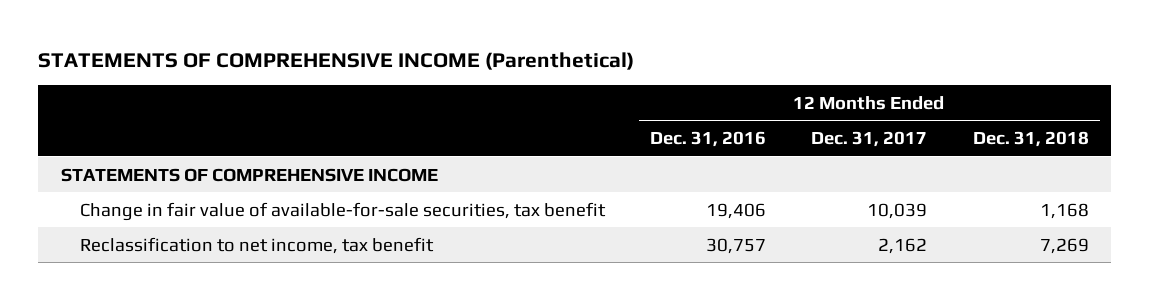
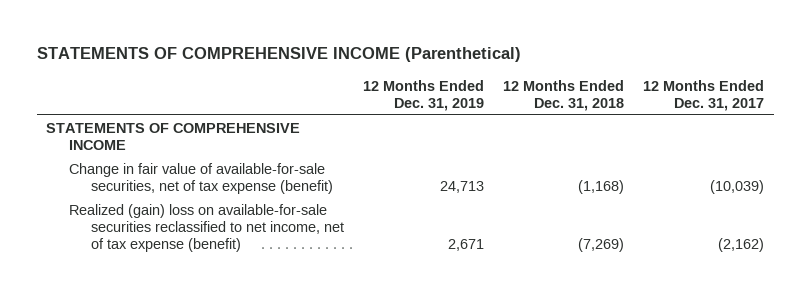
[650,131,767,148] Dec. 31, 2016 -> none
none -> [363,80,485,111] 12 Months Ended Dec. 31, 2019
[79,201,606,221] Change in fair value of available-for-sale securities, tax benefit -> [68,163,333,194] Change in fair value of available-for-sale securities, net of tax expense (benefit)
[867,202,928,219] 10,039 -> [710,179,765,194] (10,039)
[1039,202,1089,219] 1,168 -> [578,179,625,194] (1,168)
[79,236,434,254] Reclassification to net income, tax benefit -> [68,204,344,252] Realized (gain) loss on available-for-sale securities reclassified to net income, net of tax expense (benefit)
[878,237,928,254] 2,162 -> [718,237,765,252] (2,162)
[1039,237,1089,254] 7,269 -> [578,237,625,252] (7,269)

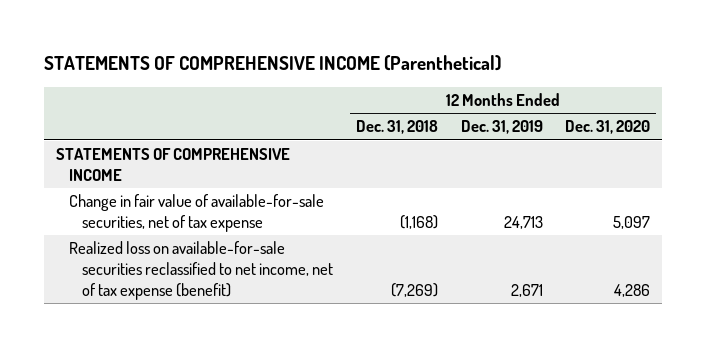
[643,80,765,111] 12 Months Ended Dec. 31, 2017 -> none
none -> [565,120,651,135] Dec. 31, 2020
[68,163,333,194] Change in fair value of available-for-sale securities, net of tax expense (benefit) -> [69,194,325,232] Change in fair value of available-for-sale securities, net of tax expense
[68,204,344,252] Realized (gain) loss on available-for-sale securities reclassified to net income, net of tax expense (benefit) -> [69,241,334,300] Realized loss on available-for-sale securities reclassified to net income, net of tax expense (benefit)

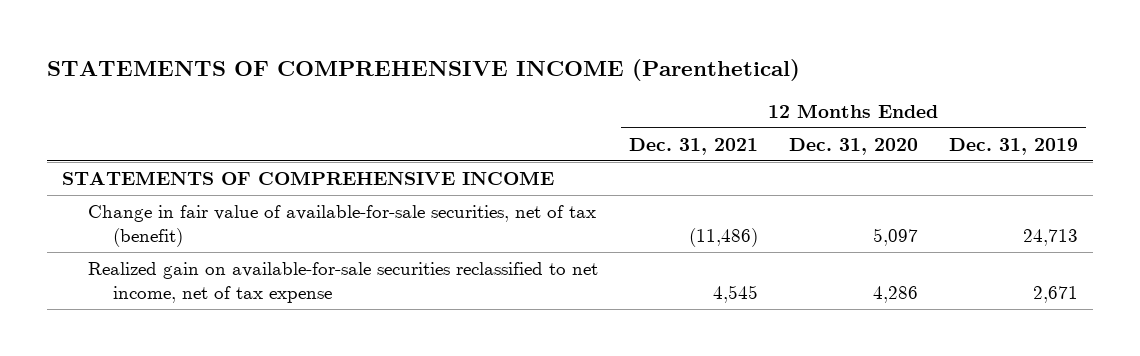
[355,120,438,135] Dec. 31, 2018 -> none
none -> [628,137,758,155] Dec. 31, 2021
[69,194,325,232] Change in fair value of available-for-sale securities, net of tax expense -> [87,204,596,247] Change in fair value of available-for-sale securities, net of tax (benefit)
[69,241,334,300] Realized loss on available-for-sale securities reclassified to net income, net of tax expense (benefit) -> [87,261,598,303] Realized gain on available-for-sale securities reclassified to net income, net of tax expense

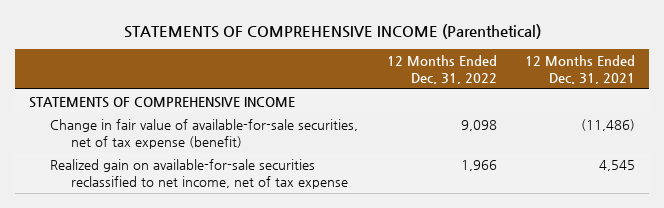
[788,137,918,155] Dec. 31, 2020 -> none
[948,137,1078,155] Dec. 31, 2019 -> none
none -> [386,55,497,85] 12 Months Ended Dec. 31, 2022
[87,204,596,247] Change in fair value of available-for-sale securities, net of tax (benefit) -> [50,119,359,149] Change in fair value of available-for-sale securities, net of tax expense (benefit)

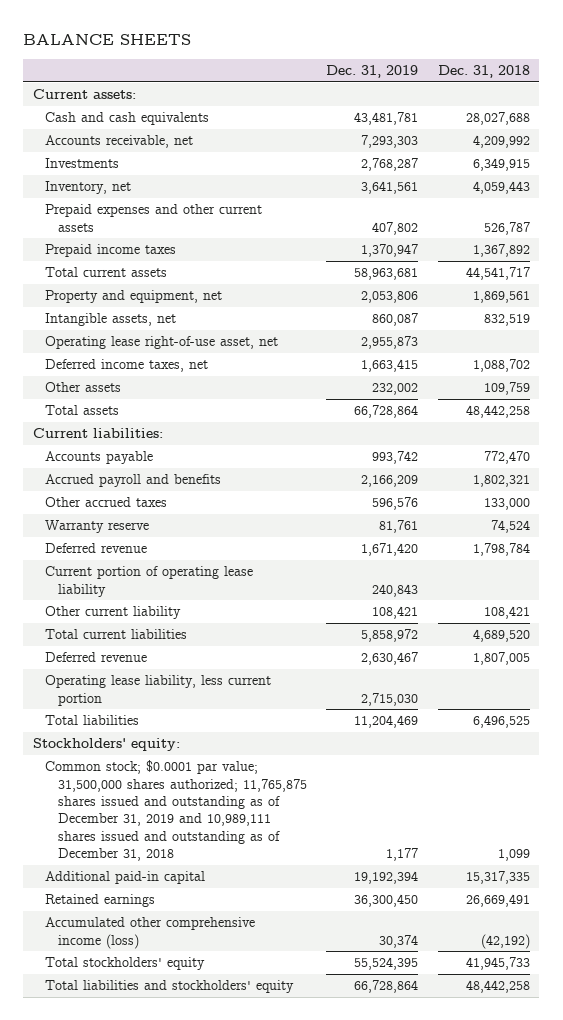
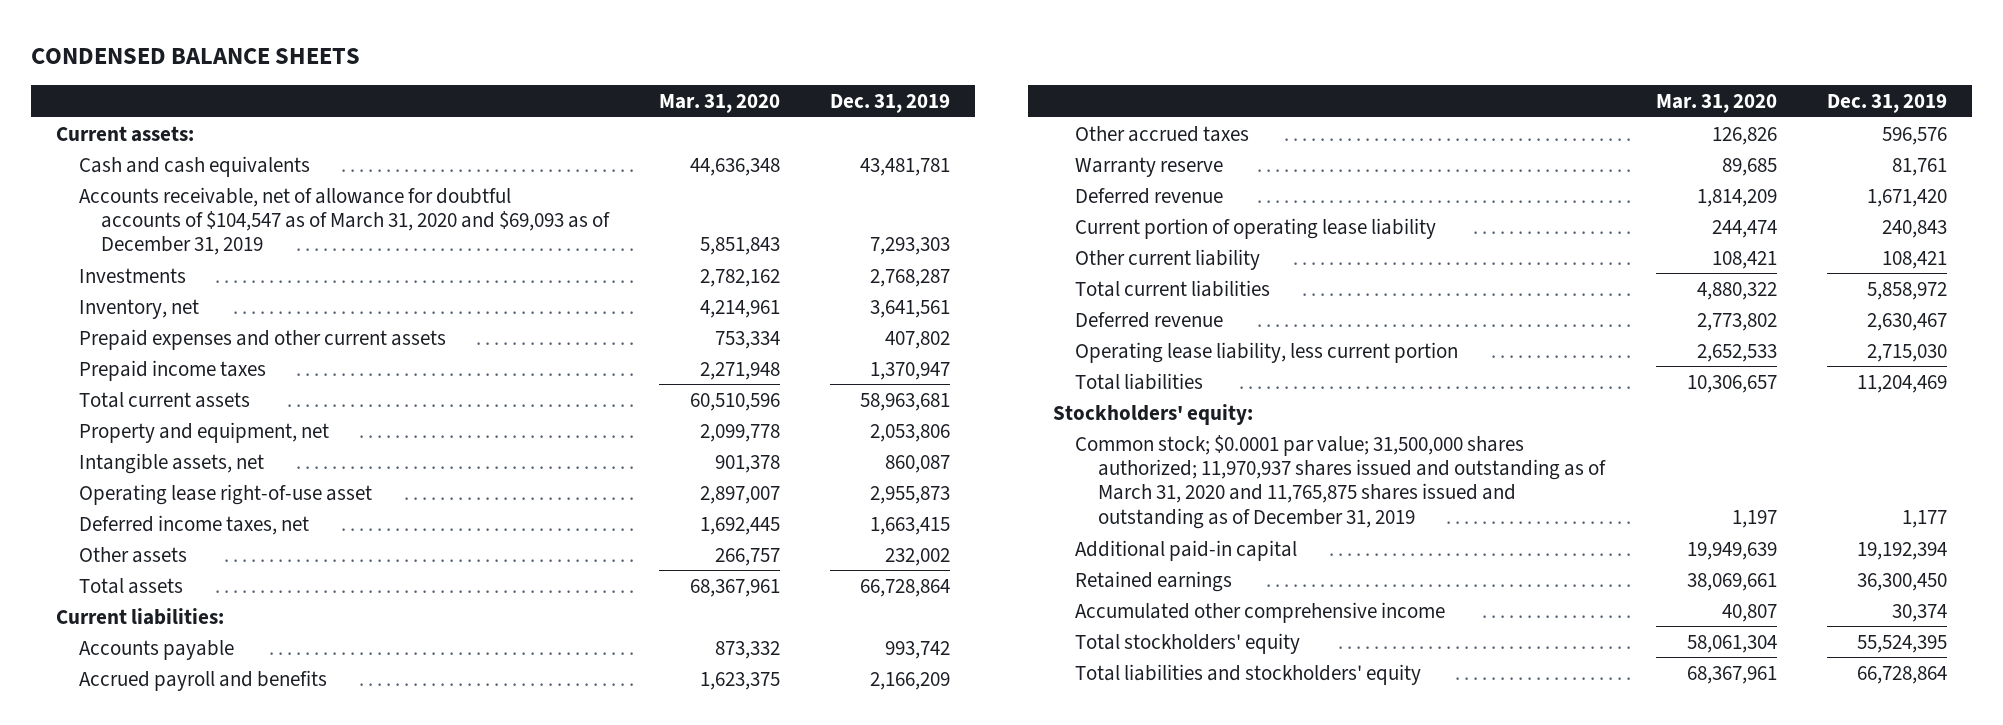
[23,33,192,45] BALANCE SHEETS -> [31,48,361,65] CONDENSED BALANCE SHEETS
[437,64,530,78] Dec. 31, 2018 -> none
none -> [659,93,781,113] Mar. 31, 2020
[45,135,194,149] Accounts receivable, net -> [78,186,611,256] Accounts receivable, net of allowance for doubtful accounts of $104,547 as of March 31, 2020 and $69,093 as of December 31, 2019
[45,336,279,350] Operating lease right-of-use asset, net -> [78,483,372,505] Operating lease right-of-use asset
[45,760,307,861] Common stock; $0.0001 par value; 31,500,000 shares authorized; 11,765,875 shares issued and outstanding as of December 31, 2019 and 10,989,111 shares issued and outstanding as of December 31, 2018 -> [1075,434,1606,529] Common stock; $0.0001 par value; 31,500,000 shares authorized; 11,970,937 shares issued and outstanding as of March 31, 2020 and 11,765,875 shares issued and outstanding as of December 31, 2019
[45,917,256,949] Accumulated other comprehensive income (loss) -> [1075,601,1446,623] Accumulated other comprehensive income

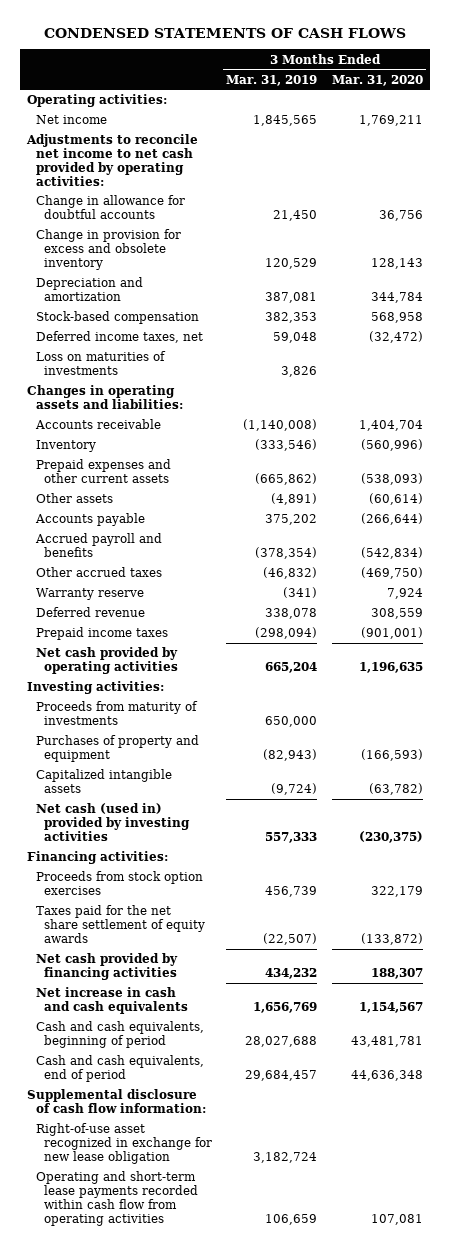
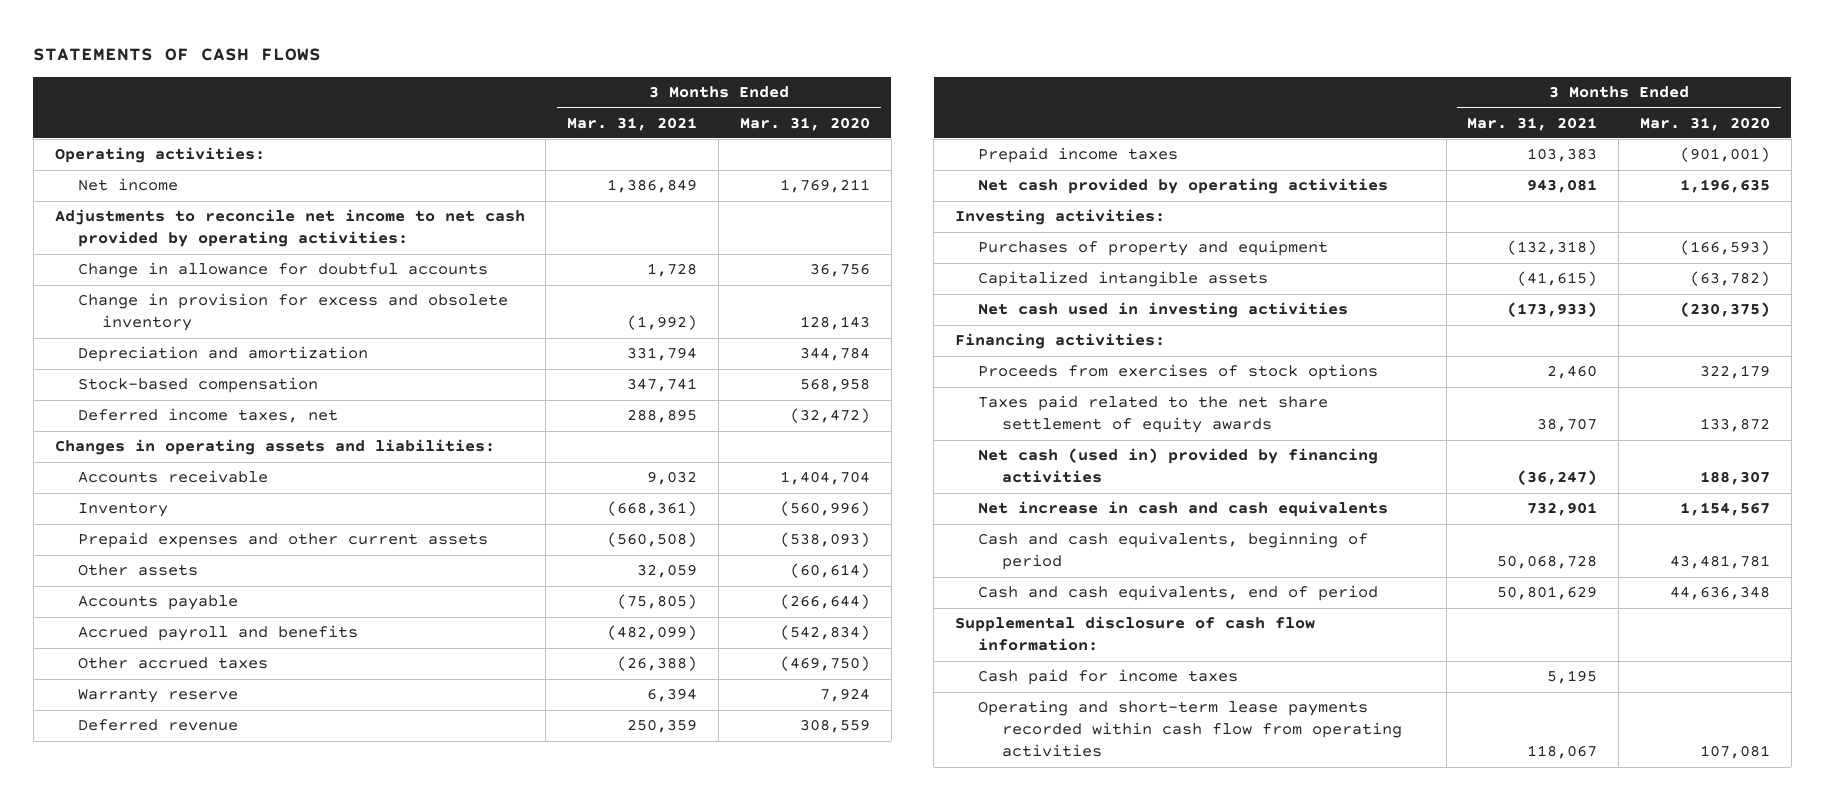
[43,27,406,38] CONDENSED STATEMENTS OF CASH FLOWS -> [33,47,322,61] STATEMENTS OF CASH FLOWS
[226,74,318,86] Mar. 31, 2019 -> none
none -> [567,116,698,131] Mar. 31, 2021
[35,351,166,376] Loss on maturities of investments -> none
[35,701,198,726] Proceeds from maturity of investments -> none
[35,803,190,841] Net cash (used in) provided by investing activities -> [978,302,1349,319] Net cash used in investing activities
[35,871,203,896] Proceeds from stock option exercises -> [978,364,1379,381] Proceeds from exercises of stock options
[35,905,205,943] Taxes paid for the net share settlement of equity awards -> [978,395,1329,434] Taxes paid related to the net share settlement of equity awards
[360,932,423,945] (133,872) -> [1700,418,1771,433] 133,872
[35,953,178,981] Net cash provided by financing activities -> [978,448,1379,484] Net cash (used in) provided by financing activities
[35,1123,212,1164] Right-of-use asset recognized in exchange for new lease obligation -> none
none -> [978,669,1239,686] Cash paid for income taxes

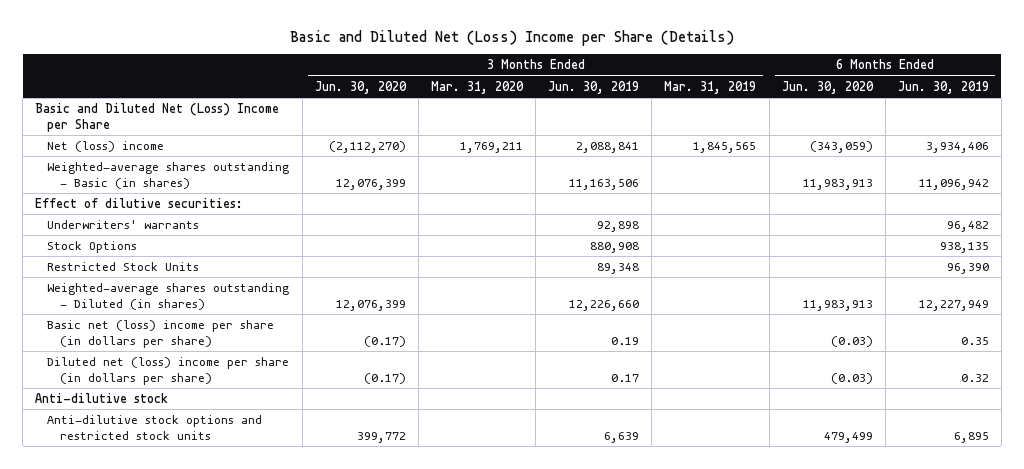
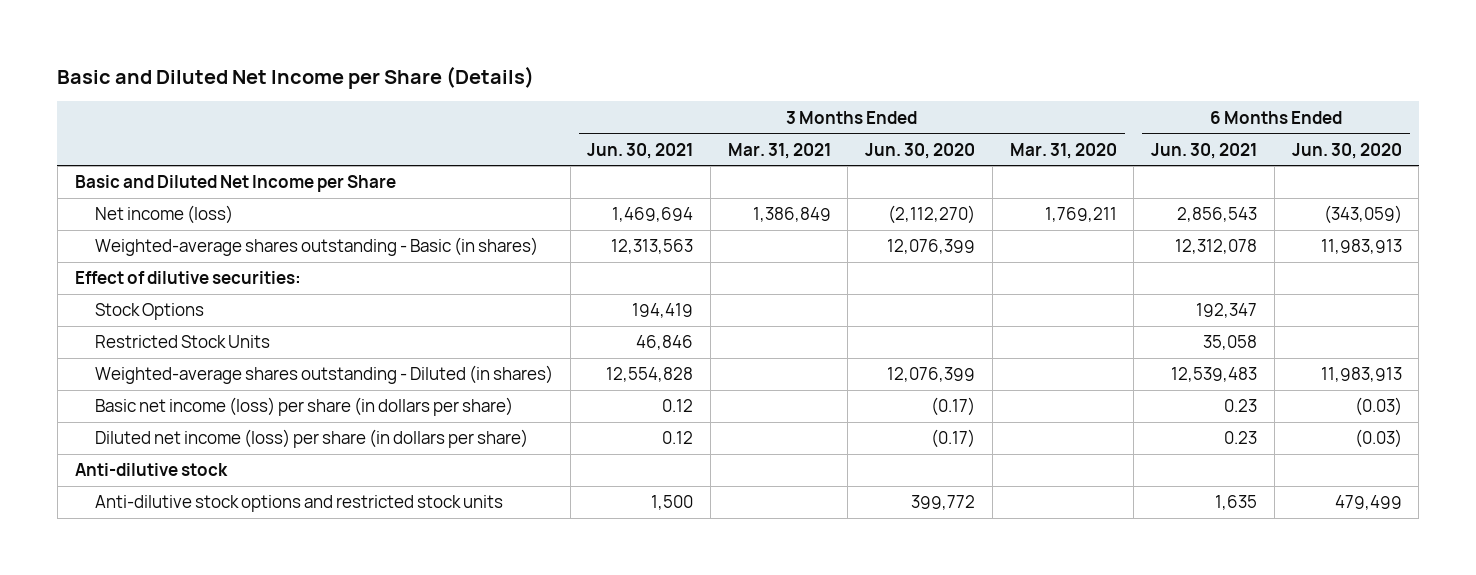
[290,29,735,46] Basic and Diluted Net (Loss) Income per Share (Details) -> [57,66,535,90] Basic and Diluted Net Income per Share (Details)
[548,80,640,94] Jun. 30, 2019 -> none
[664,80,757,94] Mar. 31, 2019 -> none
[897,80,989,94] Jun. 30, 2019 -> none
none -> [587,142,694,159] Jun. 30, 2021
none -> [727,142,831,159] Mar. 31, 2021
none -> [1151,142,1258,159] Jun. 30, 2021
[35,102,280,132] Basic and Diluted Net (Loss) Income per Share -> [74,175,396,193] Basic and Diluted Net Income per Share
[47,140,165,152] Net (loss) income -> [94,205,233,225] Net income (loss)
[47,219,200,229] Underwriters' warrants -> none
[47,319,275,348] Basic net (loss) income per share (in dollars per share) -> [94,397,513,417] Basic net income (loss) per share (in dollars per share)
[47,356,290,385] Diluted net (loss) income per share (in dollars per share) -> [94,429,528,449] Diluted net income (loss) per share (in dollars per share)

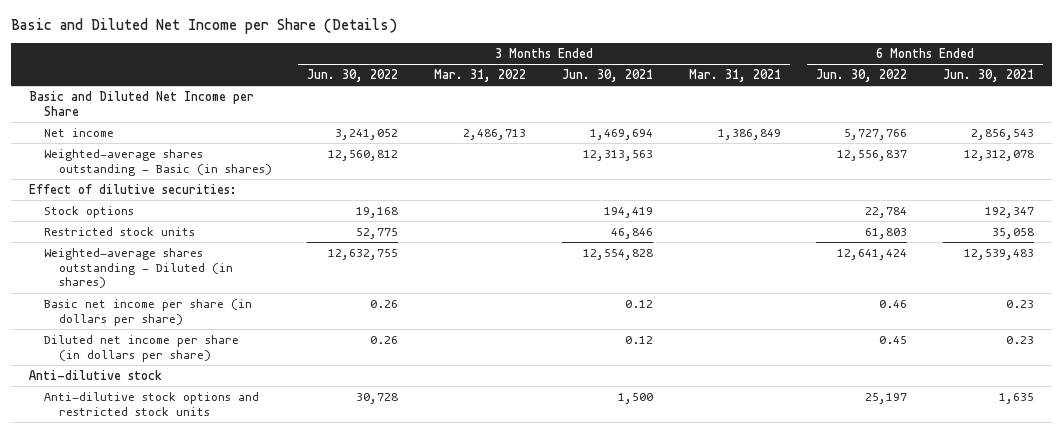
[865,142,976,159] Jun. 30, 2020 -> none
[1009,142,1117,159] Mar. 31, 2020 -> none
[1291,142,1402,159] Jun. 30, 2020 -> none
none -> [307,68,399,82] Jun. 30, 2022
none -> [434,68,527,82] Mar. 31, 2022
none -> [816,68,908,82] Jun. 30, 2022
[94,205,233,225] Net income (loss) -> [43,127,114,137] Net income
[94,303,204,321] Stock Options -> [43,205,134,218] Stock options
[94,335,270,349] Restricted Stock Units -> [43,226,195,236] Restricted stock units
[94,397,513,417] Basic net income (loss) per share (in dollars per share) -> [43,298,252,326] Basic net income per share (in dollars per share)
[94,429,528,449] Diluted net income (loss) per share (in dollars per share) -> [43,334,239,362] Diluted net income per share (in dollars per share)

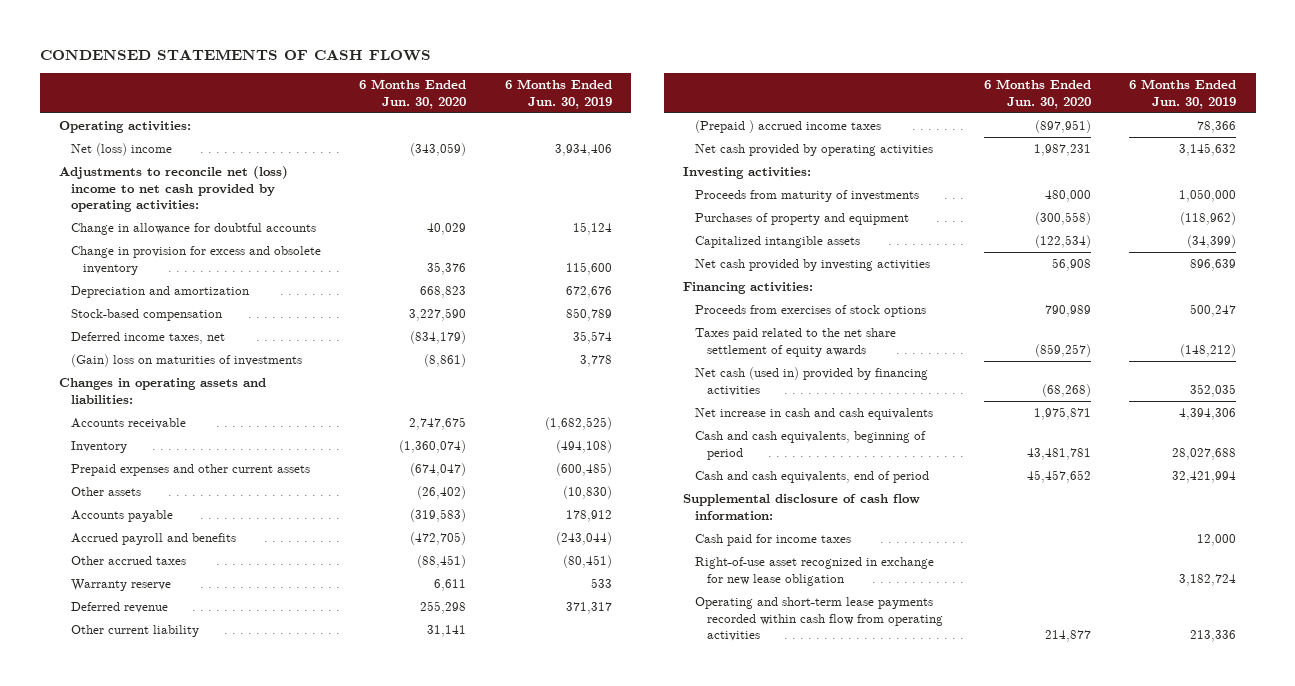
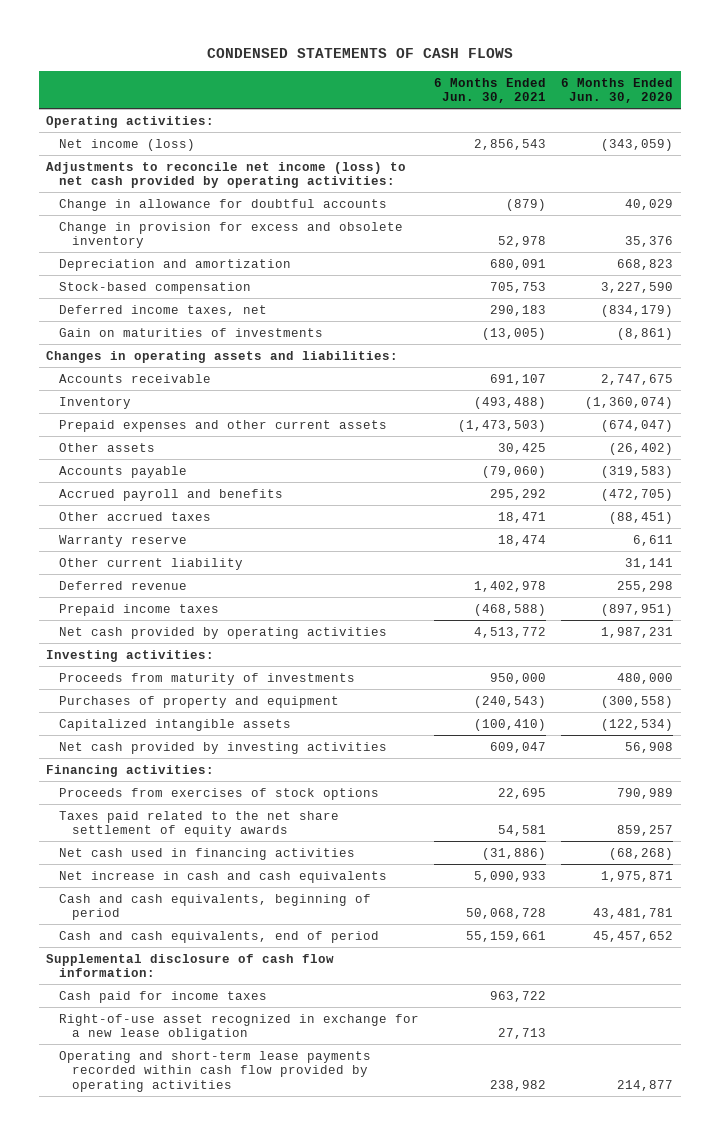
[504,79,612,109] 6 Months Ended Jun. 30, 2019 -> none
none -> [434,77,547,104] 6 Months Ended Jun. 30, 2021
[70,143,172,157] Net (loss) income -> [59,138,196,151] Net income (loss)
[58,166,288,213] Adjustments to reconcile net (loss) income to net cash provided by operating activities: -> [46,161,407,189] Adjustments to reconcile net income (loss) to net cash provided by operating activities:
[70,354,302,368] (Gain) loss on maturities of investments -> [59,327,324,337] Gain on maturities of investments
[70,602,168,614] Deferred revenue -> [59,580,188,590] Deferred revenue
[695,120,882,134] (Prepaid ) accrued income taxes -> [59,603,220,616] Prepaid income taxes
[1034,343,1091,357] (859,257) -> [617,825,674,837] 859,257
[695,367,929,396] Net cash (used in) provided by financing activities -> [59,847,356,860] Net cash used in financing activities
[695,557,935,586] Right-of-use asset recognized in exchange for new lease obligation -> [59,1013,420,1041] Right-of-use asset recognized in exchange for a new lease obligation
[695,597,944,642] Operating and short-term lease payments recorded within cash flow from operating activities -> [59,1050,372,1093] Operating and short-term lease payments recorded within cash flow provided by operating activities

